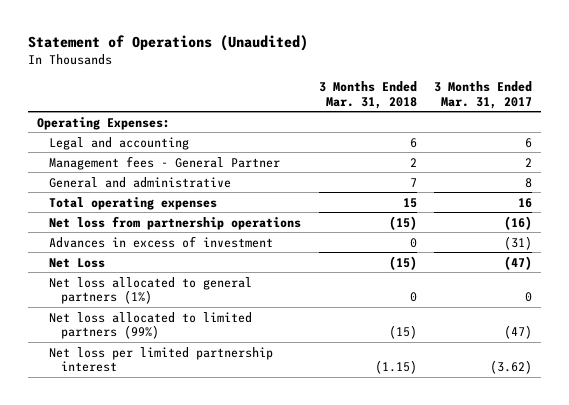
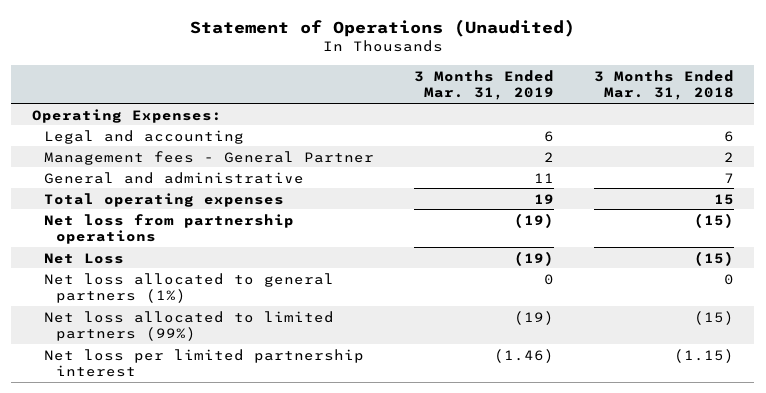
[434,80,533,109] 3 Months Ended Mar. 31, 2017 -> none
none -> [414,69,555,101] 3 Months Ended Mar. 31, 2019
[48,235,273,248] Advances in excess of investment -> none

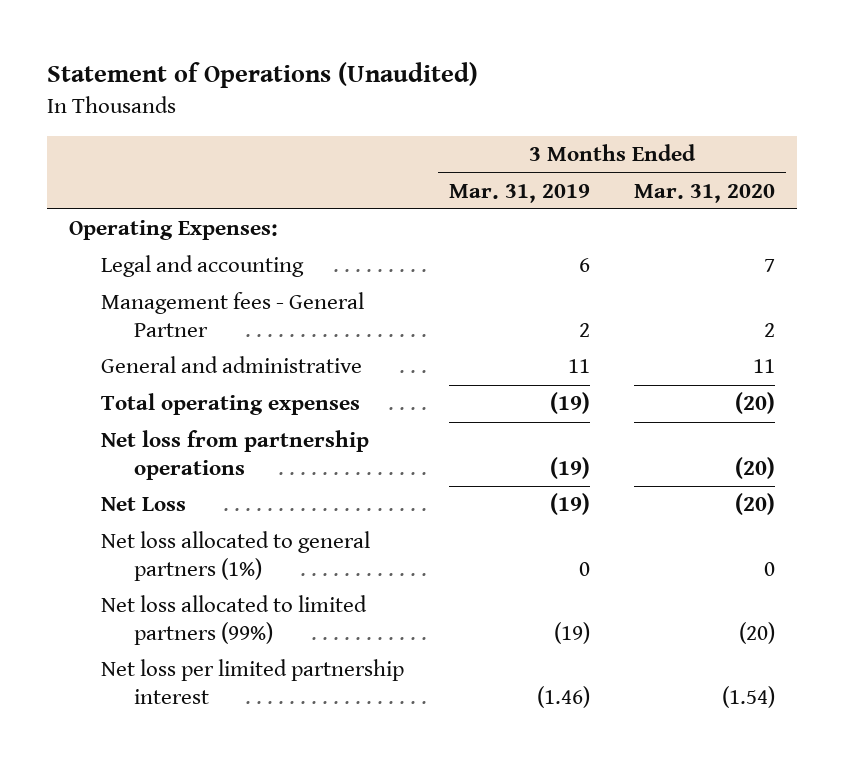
[594,69,735,101] 3 Months Ended Mar. 31, 2018 -> none
none -> [633,183,775,203] Mar. 31, 2020
[534,193,555,204] 19 -> [549,392,590,415] (19)

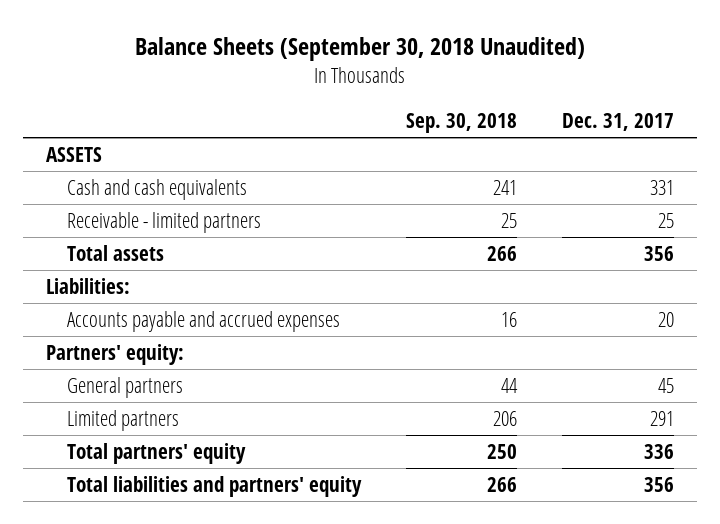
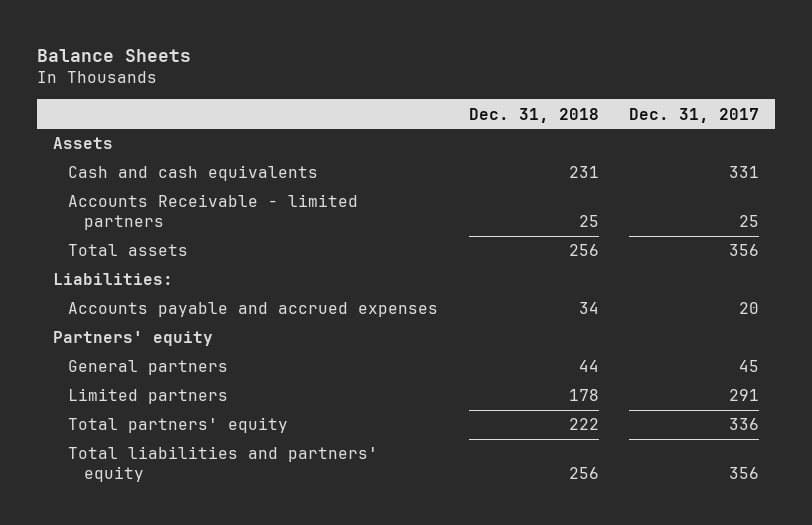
[135,37,586,62] Balance Sheets (September 30, 2018 Unaudited) -> [37,48,192,62] Balance Sheets
[406,113,518,134] Sep. 30, 2018 -> none
none -> [468,107,599,123] Dec. 31, 2018
[46,147,103,163] ASSETS -> [52,137,113,150] Assets
[66,212,261,234] Receivable - limited partners -> [68,194,359,231] Accounts Receivable - limited partners
[46,344,185,366] Partners' equity: -> [52,331,213,347] Partners' equity

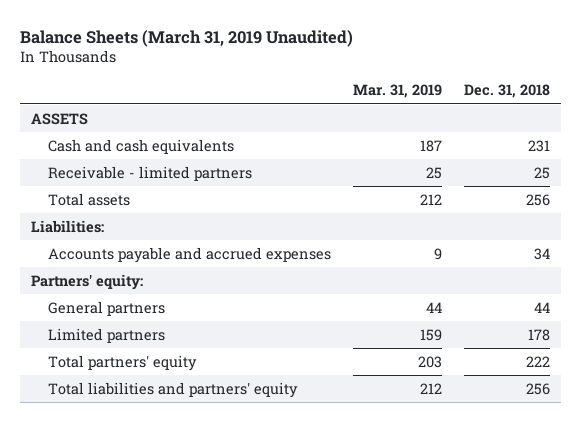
[37,48,192,62] Balance Sheets -> [20,29,354,47] Balance Sheets (March 31, 2019 Unaudited)
[629,107,760,123] Dec. 31, 2017 -> none
none -> [353,84,443,99] Mar. 31, 2019
[52,137,113,150] Assets -> [31,112,89,125] ASSETS
[68,194,359,231] Accounts Receivable - limited partners -> [47,165,252,181] Receivable - limited partners
[52,331,213,347] Partners' equity -> [31,273,144,290] Partners' equity:

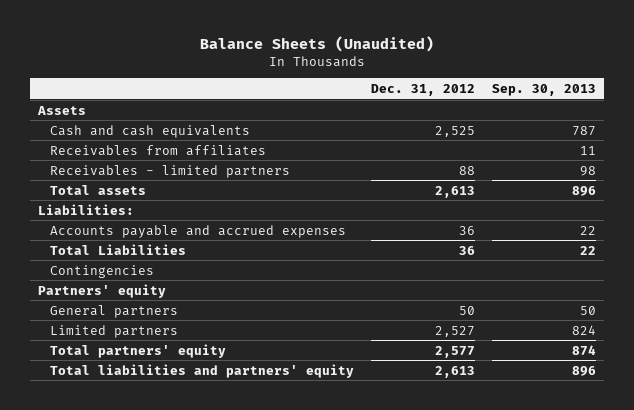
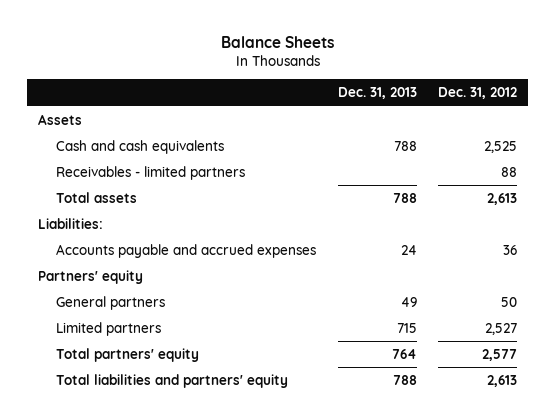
[200,36,435,53] Balance Sheets (Unaudited) -> [220,35,334,48] Balance Sheets
[491,83,596,96] Sep. 30, 2013 -> none
none -> [337,87,417,100] Dec. 31, 2013
[49,144,266,156] Receivables from affiliates -> none
[49,243,186,255] Total Liabilities -> none
[49,264,154,278] Contingencies -> none

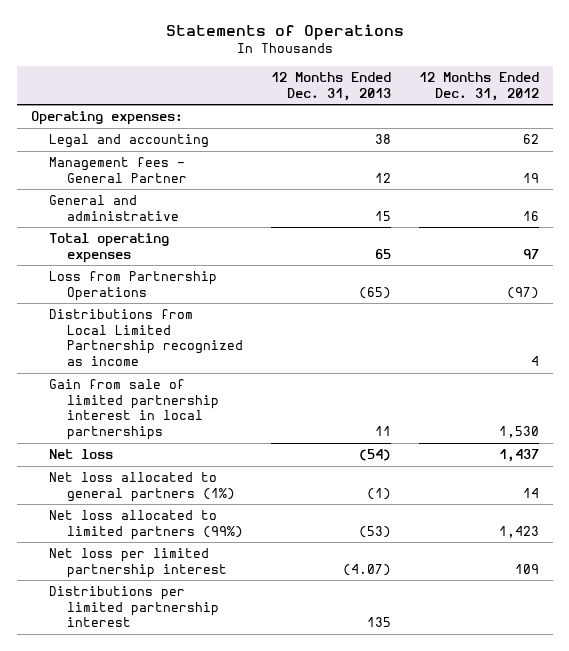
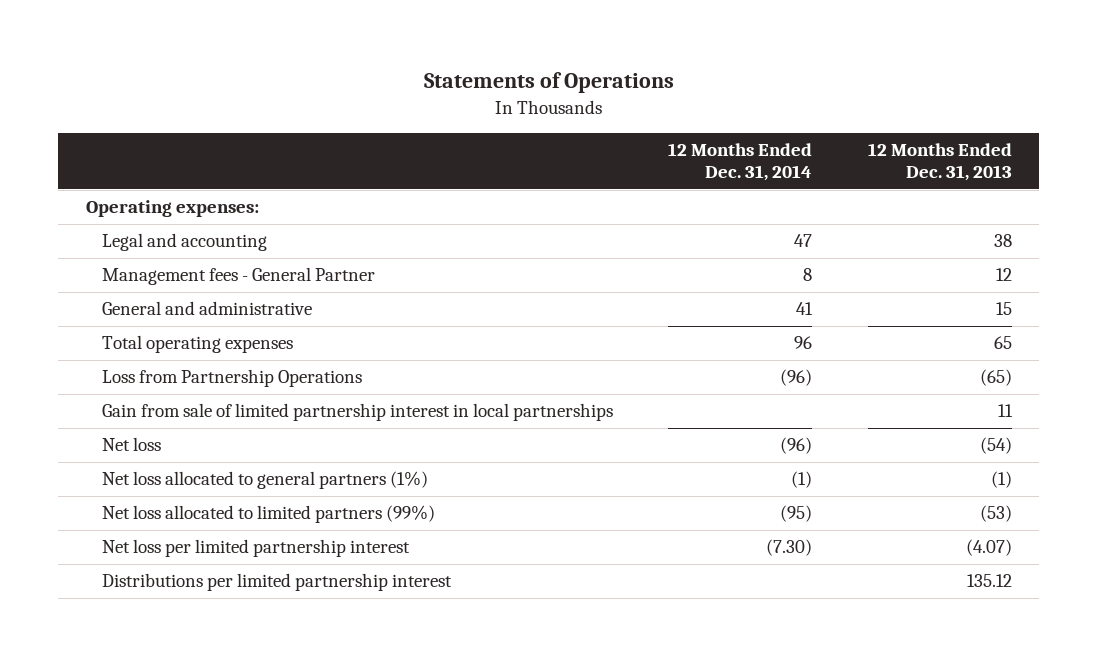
[418,72,539,101] 12 Months Ended Dec. 31, 2012 -> none
none -> [668,142,813,182] 12 Months Ended Dec. 31, 2014
[48,309,243,366] Distributions from Local Limited Partnership recognized as income -> none
[366,617,391,628] 135 -> [966,574,1012,588] 135.12

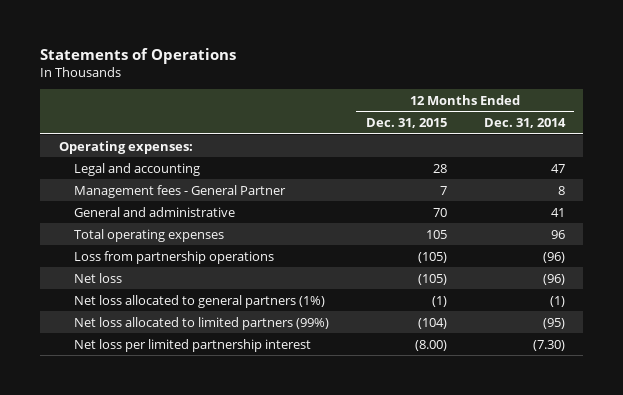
[867,142,1012,182] 12 Months Ended Dec. 31, 2013 -> none
none -> [365,117,447,128] Dec. 31, 2015
[101,403,613,422] Gain from sale of limited partnership interest in local partnerships -> none
[101,369,362,388] Loss from Partnership Operations -> [73,250,274,264] Loss from partnership operations
[101,573,452,592] Distributions per limited partnership interest -> none

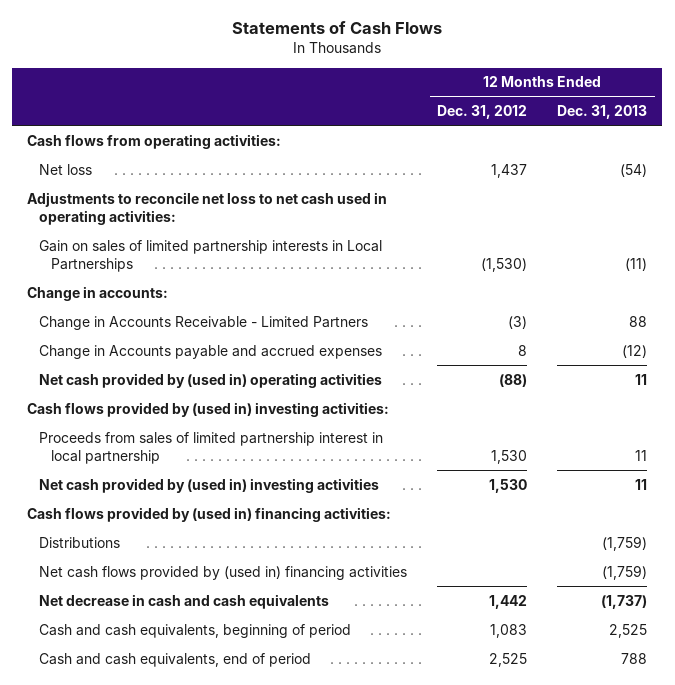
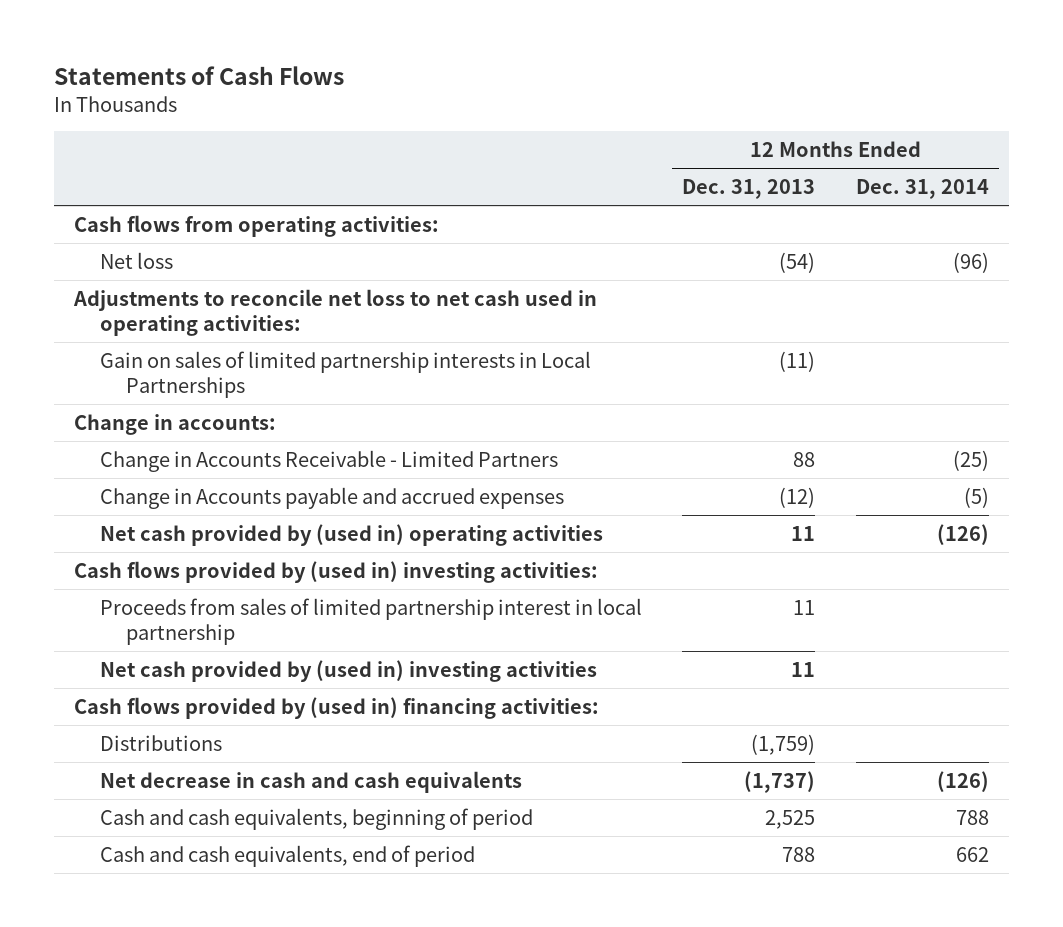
[437,105,528,120] Dec. 31, 2012 -> none
none -> [855,179,989,200] Dec. 31, 2014
[39,565,408,580] Net cash flows provided by (used in) financing activities -> none

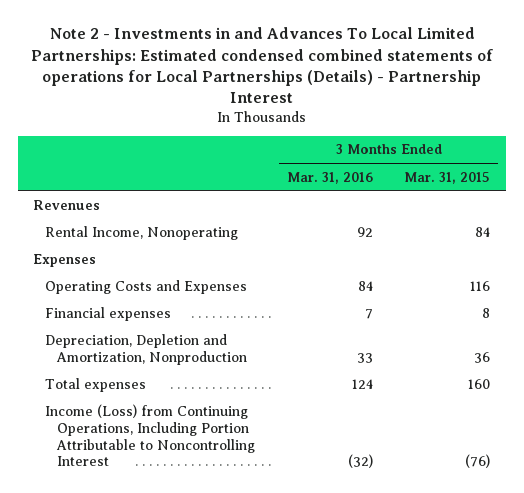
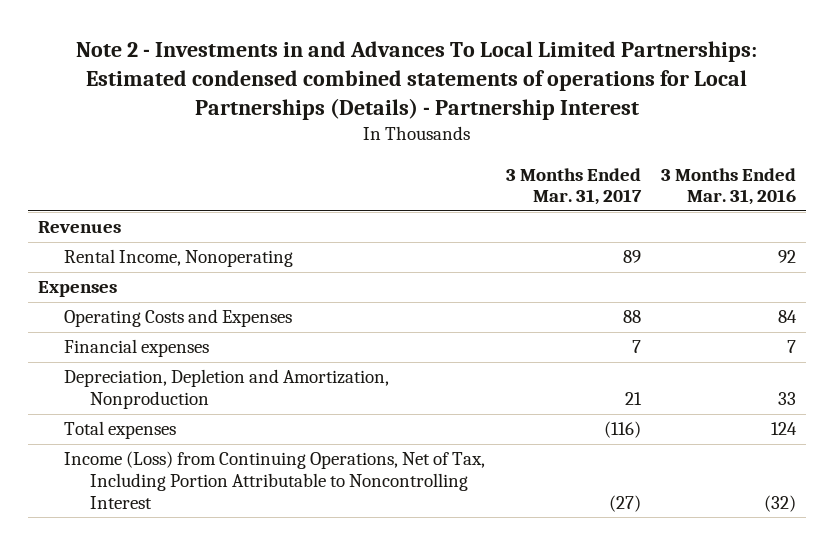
[404,171,491,184] Mar. 31, 2015 -> none
none -> [505,167,642,206] 3 Months Ended Mar. 31, 2017
[45,404,256,467] Income (Loss) from Continuing Operations, Including Portion Attributable to Noncontrolling Interest -> [64,451,486,509] Income (Loss) from Continuing Operations, Net of Tax, Including Portion Attributable to Noncontrolling Interest

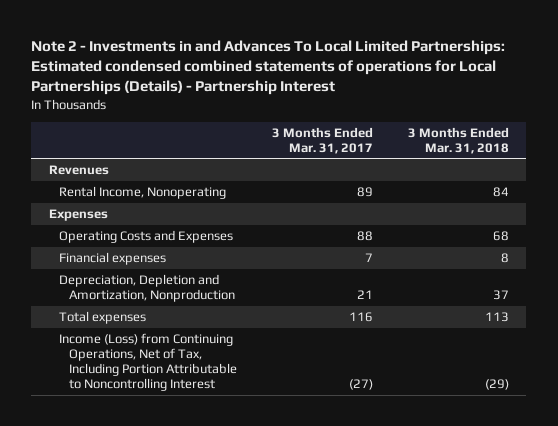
[660,167,796,206] 3 Months Ended Mar. 31, 2016 -> none
none -> [407,126,509,154] 3 Months Ended Mar. 31, 2018
[603,421,641,439] (116) -> [349,311,374,322] 116

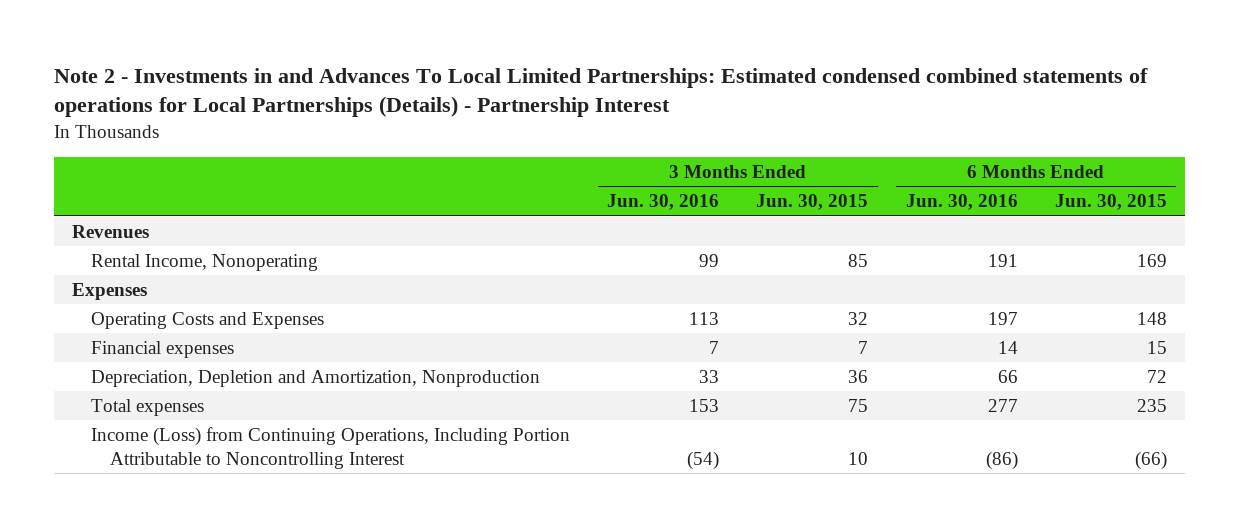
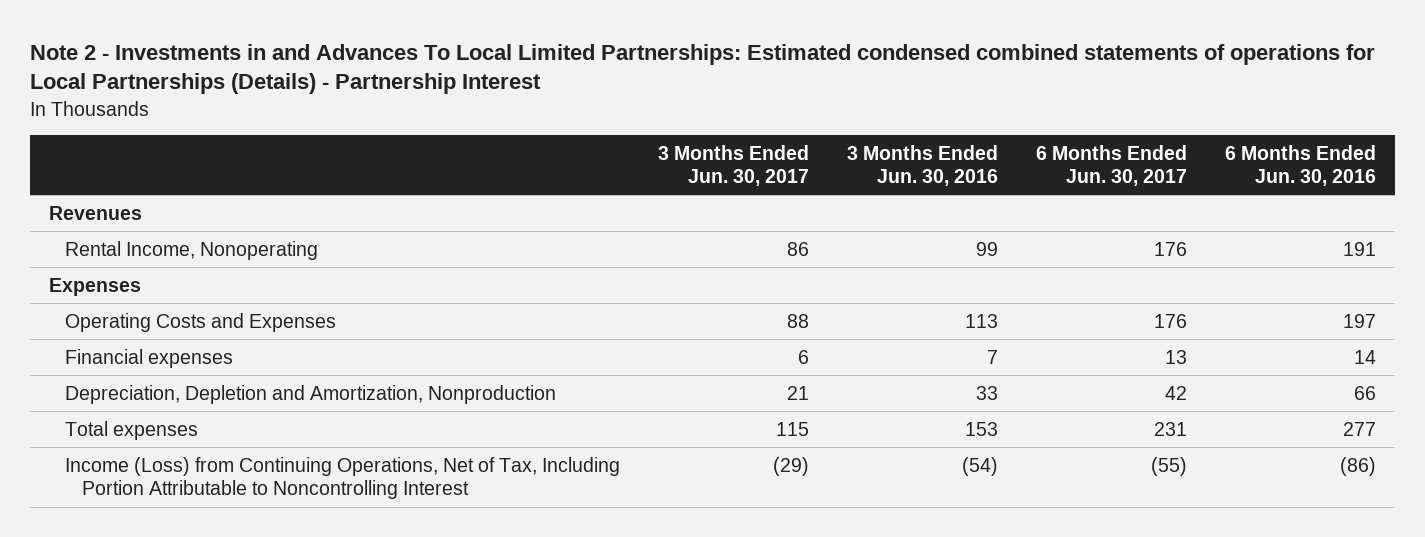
[756,194,869,211] Jun. 30, 2015 -> none
[1054,194,1167,211] Jun. 30, 2015 -> none
none -> [658,144,810,186] 3 Months Ended Jun. 30, 2017
none -> [1036,144,1188,186] 6 Months Ended Jun. 30, 2017
[91,426,571,469] Income (Loss) from Continuing Operations, Including Portion Attributable to Noncontrolling Interest -> [65,456,621,500] Income (Loss) from Continuing Operations, Net of Tax, Including Portion Attributable to Noncontrolling Interest

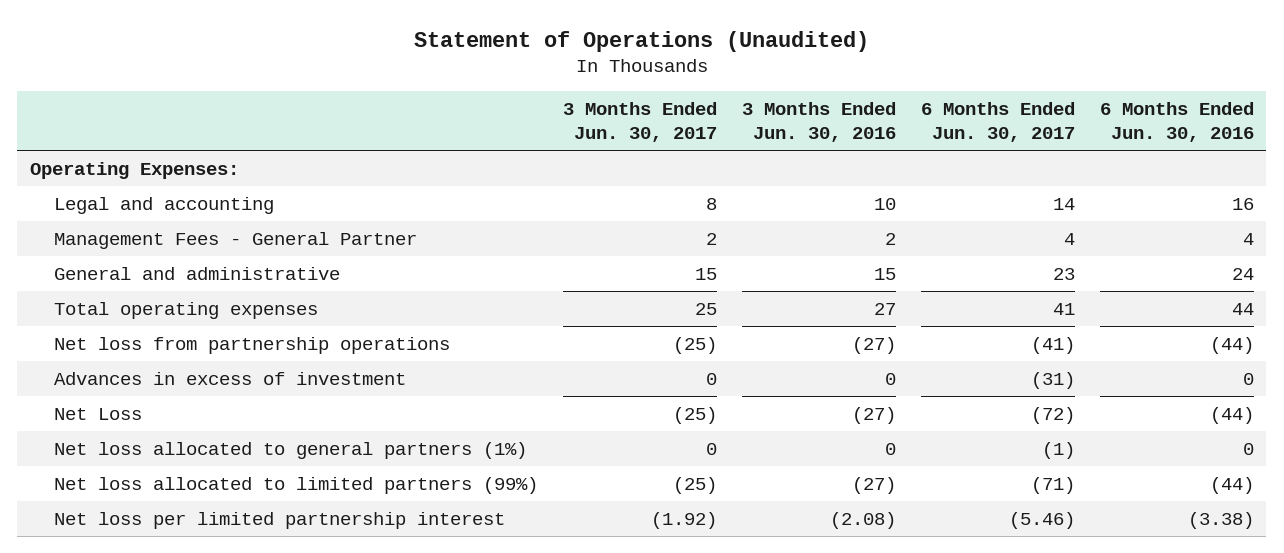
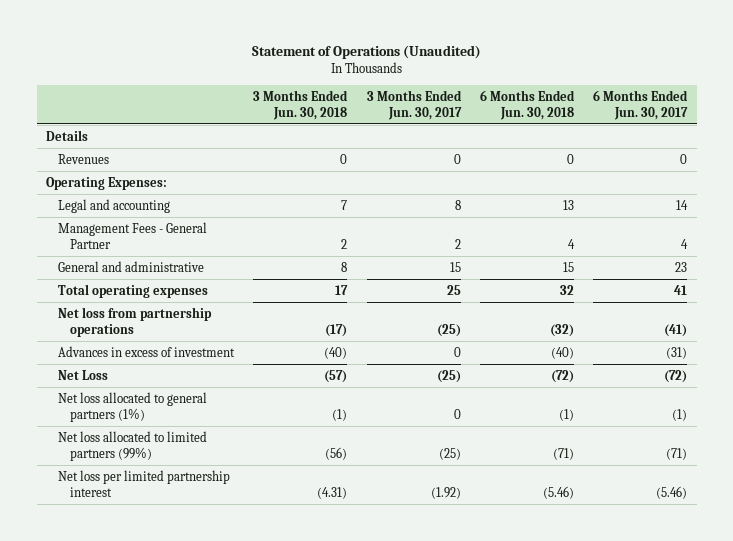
[741,102,896,142] 3 Months Ended Jun. 30, 2016 -> none
[1099,102,1254,142] 6 Months Ended Jun. 30, 2016 -> none
none -> [253,89,349,120] 3 Months Ended Jun. 30, 2018
none -> [479,89,575,120] 6 Months Ended Jun. 30, 2018
none -> [46,129,89,141] Details
none -> [57,153,109,164] Revenues

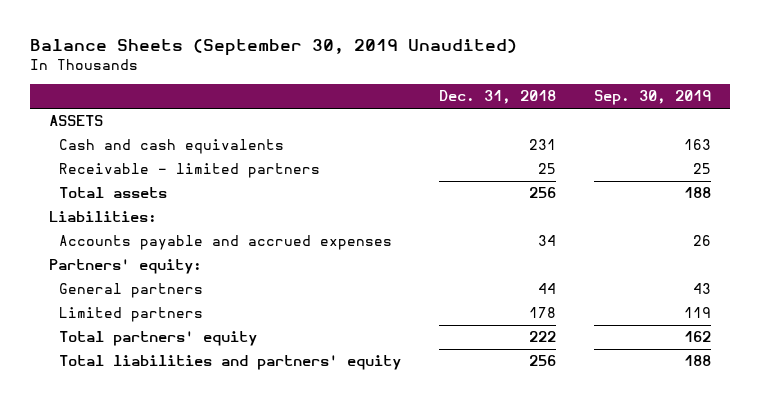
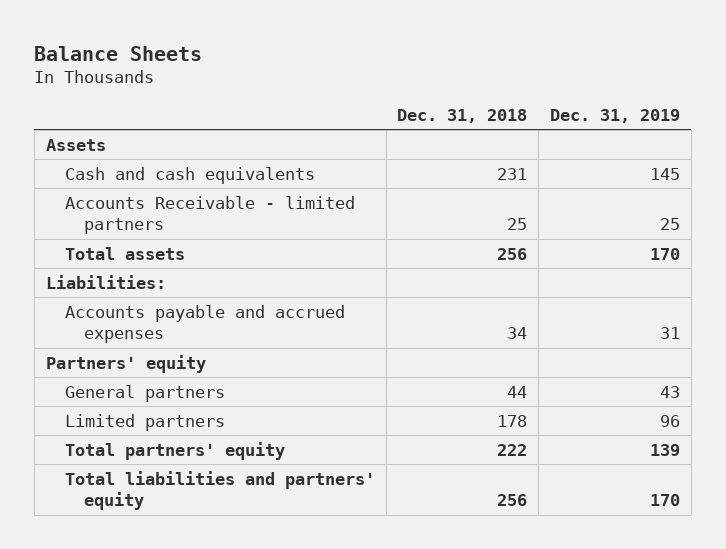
[29,39,517,57] Balance Sheets (September 30, 2019 Unaudited) -> [34,45,203,61] Balance Sheets
[593,90,711,106] Sep. 30, 2019 -> none
none -> [549,108,680,123] Dec. 31, 2019
[48,115,103,127] ASSETS -> [45,138,106,151] Assets
[58,163,320,179] Receivable - limited partners -> [64,195,355,235] Accounts Receivable - limited partners
[48,259,202,275] Partners' equity: -> [45,354,206,373] Partners' equity

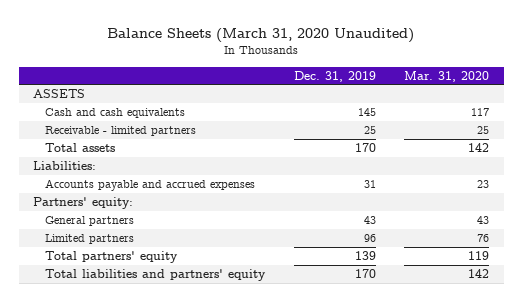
[34,45,203,61] Balance Sheets -> [107,27,415,43] Balance Sheets (March 31, 2020 Unaudited)
[397,108,528,123] Dec. 31, 2018 -> none
none -> [404,70,490,82] Mar. 31, 2020
[45,138,106,151] Assets -> [33,89,86,99] ASSETS
[64,195,355,235] Accounts Receivable - limited partners -> [45,126,197,137] Receivable - limited partners
[45,354,206,373] Partners' equity -> [33,197,134,210] Partners' equity:

